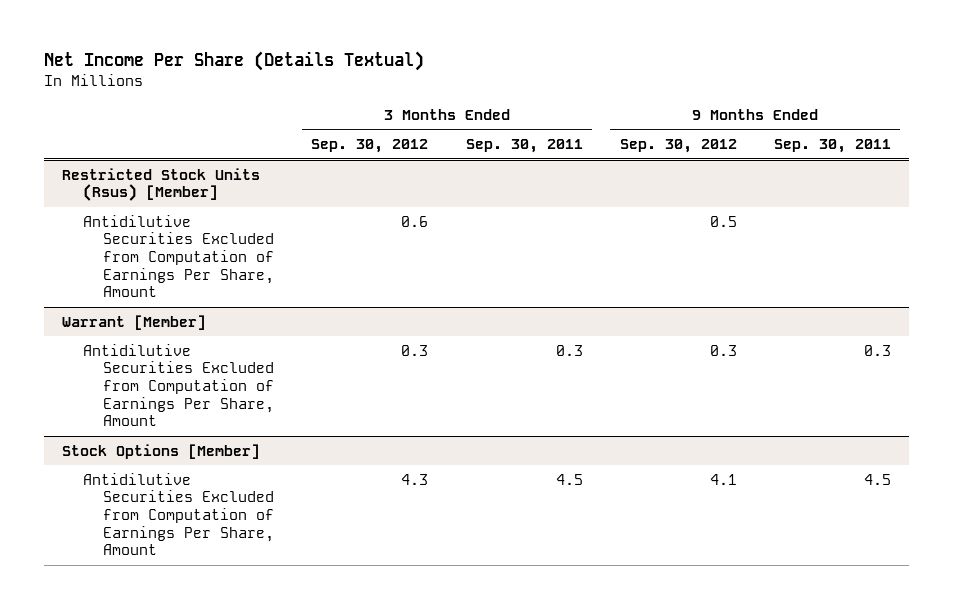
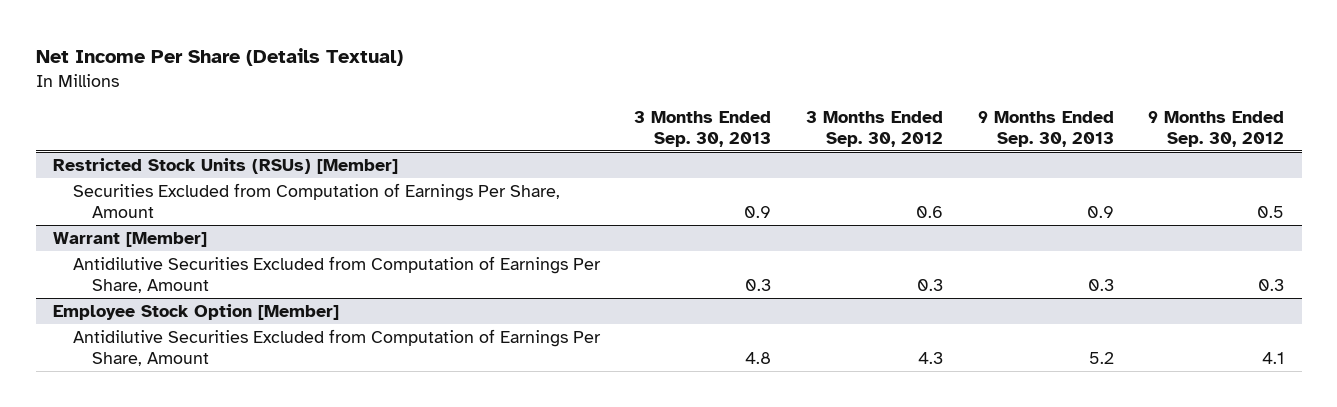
[465,139,583,154] Sep. 30, 2011 -> none
[773,139,891,154] Sep. 30, 2011 -> none
none -> [634,110,772,148] 3 Months Ended Sep. 30, 2013
none -> [977,110,1114,148] 9 Months Ended Sep. 30, 2013
[62,167,261,202] Restricted Stock Units (Rsus) [Member] -> [52,157,398,174] Restricted Stock Units (RSUs) [Member]
[82,214,275,298] Antidilutive Securities Excluded from Computation of Earnings Per Share, Amount -> [72,182,560,218] Securities Excluded from Computation of Earnings Per Share, Amount
[62,443,261,459] Stock Options [Member] -> [52,303,339,320] Employee Stock Option [Member]

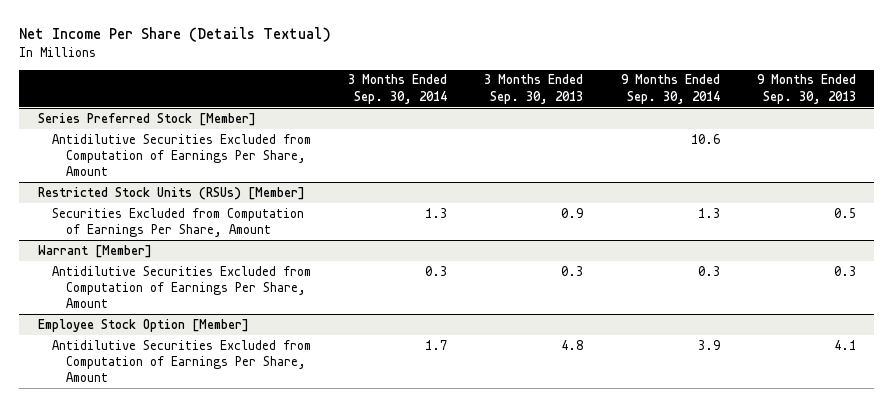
[806,110,944,148] 3 Months Ended Sep. 30, 2012 -> none
[1148,110,1285,148] 9 Months Ended Sep. 30, 2012 -> none
none -> [347,74,447,104] 3 Months Ended Sep. 30, 2014
none -> [620,74,720,104] 9 Months Ended Sep. 30, 2014
none -> [37,112,256,126] Series Preferred Stock [Member]
none -> [51,133,311,177] Antidilutive Securities Excluded from Computation of Earnings Per Share, Amount
[1086,205,1114,218] 0.9 -> [833,207,856,218] 0.5
[1088,351,1114,364] 5.2 -> [833,339,856,350] 4.1

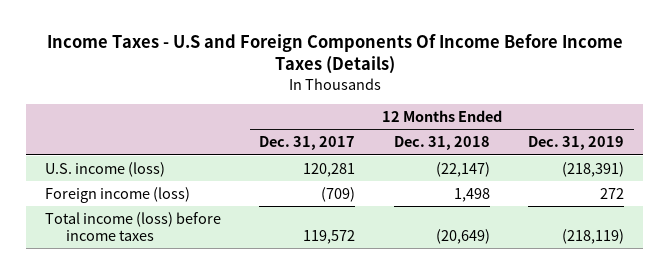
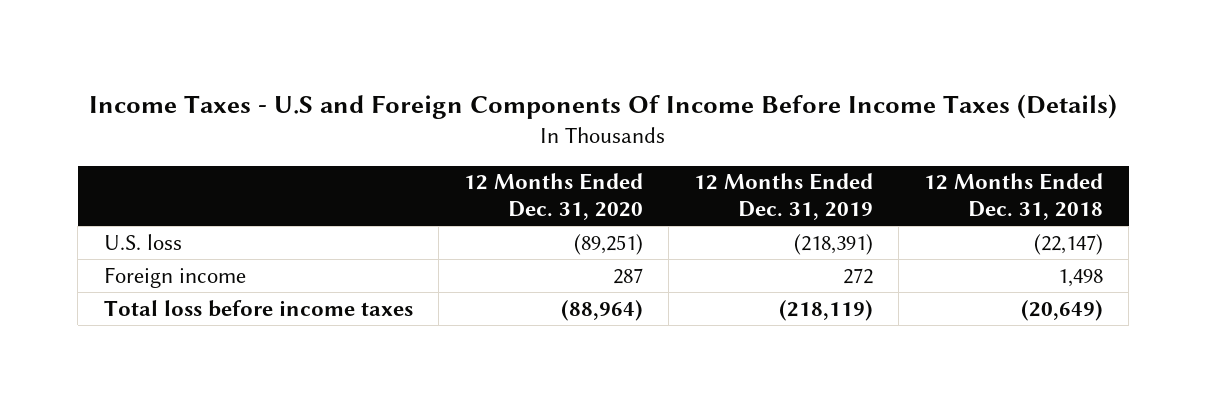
[259,136,356,151] Dec. 31, 2017 -> none
none -> [463,173,643,221] 12 Months Ended Dec. 31, 2020
[45,161,166,177] U.S. income (loss) -> [103,233,182,250] U.S. loss
[45,186,191,203] Foreign income (loss) -> [103,266,246,288] Foreign income
[45,211,222,241] Total income (loss) before income taxes -> [103,299,413,317] Total loss before income taxes

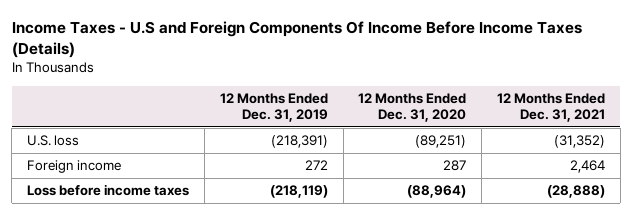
[924,173,1104,221] 12 Months Ended Dec. 31, 2018 -> none
none -> [497,92,606,122] 12 Months Ended Dec. 31, 2021
[103,299,413,317] Total loss before income taxes -> [27,184,190,197] Loss before income taxes

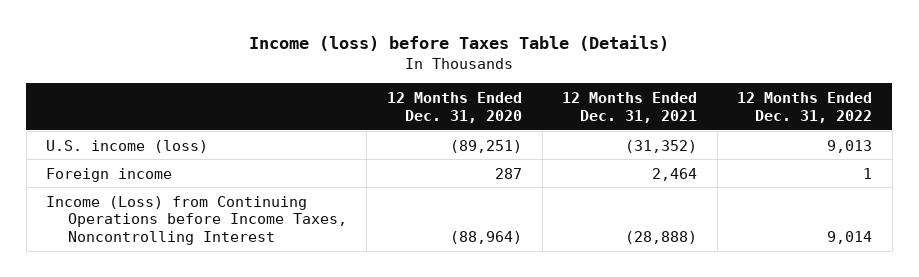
[11,20,582,58] Income Taxes - U.S and Foreign Components Of Income Before Income Taxes (Details) -> [249,34,670,51] Income (loss) before Taxes Table (Details)
[219,92,328,122] 12 Months Ended Dec. 31, 2019 -> none
none -> [737,91,873,123] 12 Months Ended Dec. 31, 2022
[27,135,80,147] U.S. loss -> [46,139,209,153] U.S. income (loss)
[27,184,190,197] Loss before income taxes -> [46,195,347,246] Income (Loss) from Continuing Operations before Income Taxes, Noncontrolling Interest

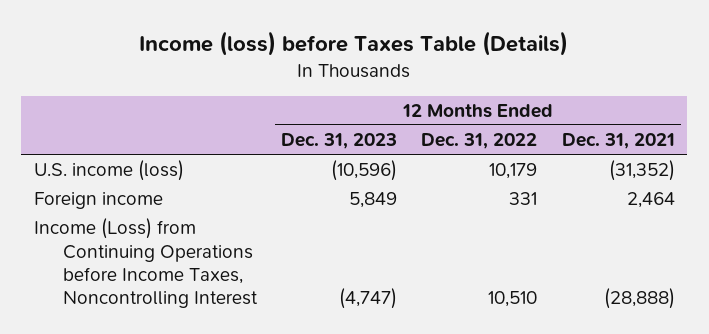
[387,91,523,123] 12 Months Ended Dec. 31, 2020 -> none
none -> [281,133,398,150] Dec. 31, 2023
[827,139,873,153] 9,013 -> [489,163,538,180] 10,179
[863,167,873,179] 1 -> [509,192,538,206] 331
[827,231,873,245] 9,014 -> [488,291,538,308] 10,510

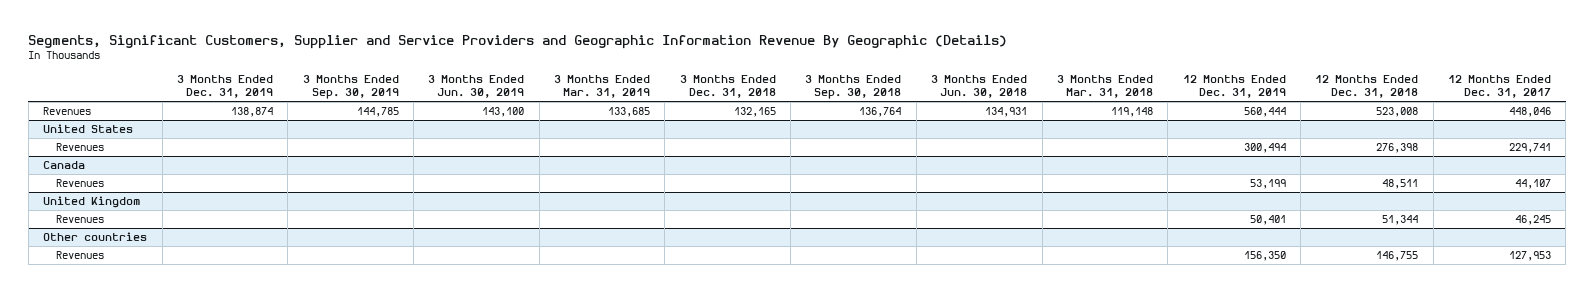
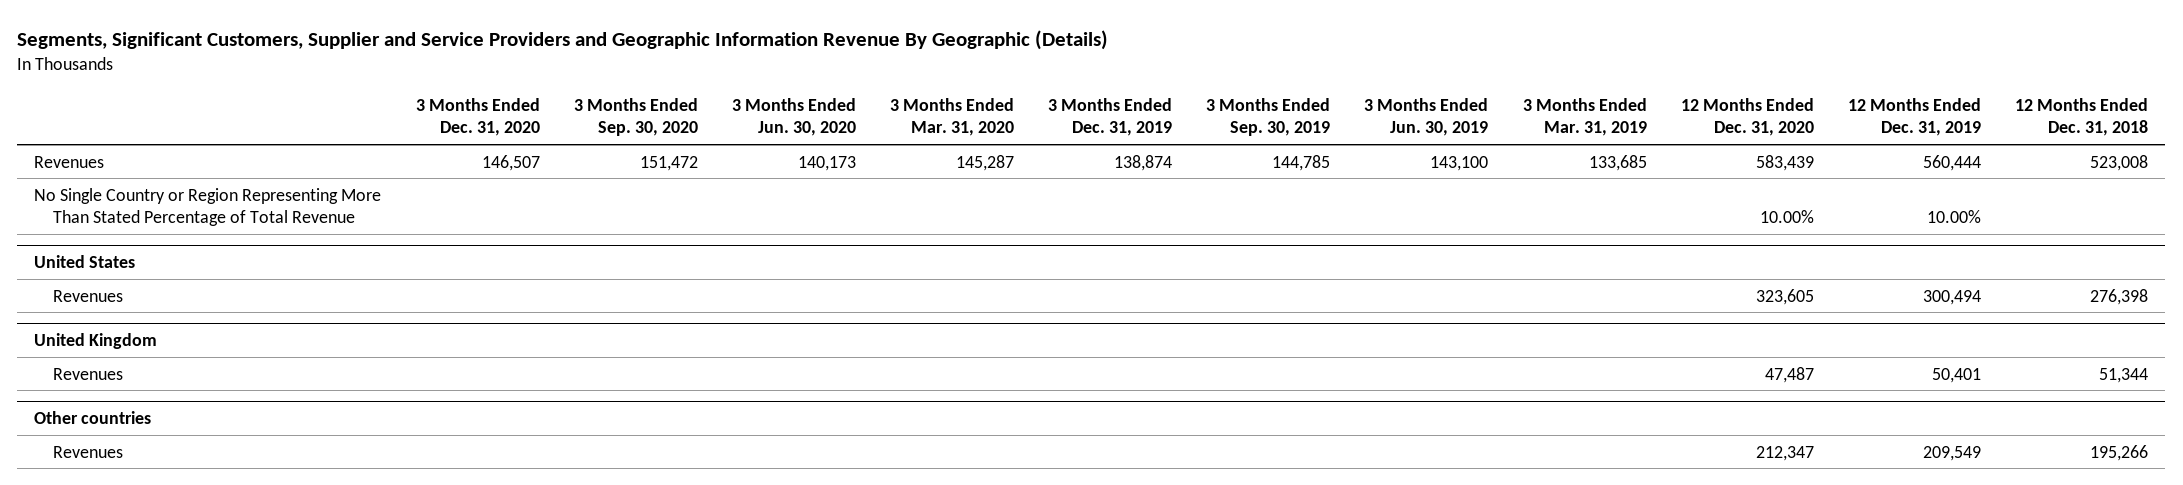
[679,75,776,99] 3 Months Ended Dec. 31, 2018 -> none
[805,75,902,100] 3 Months Ended Sep. 30, 2018 -> none
[931,75,1028,99] 3 Months Ended Jun. 30, 2018 -> none
[1056,75,1153,99] 3 Months Ended Mar. 31, 2018 -> none
[1447,75,1551,99] 12 Months Ended Dec. 31, 2017 -> none
none -> [415,98,540,137] 3 Months Ended Dec. 31, 2020
none -> [573,98,698,137] 3 Months Ended Sep. 30, 2020
none -> [731,98,856,137] 3 Months Ended Jun. 30, 2020
none -> [890,98,1015,137] 3 Months Ended Mar. 31, 2020
none -> [1680,98,1814,137] 12 Months Ended Dec. 31, 2020
none -> [34,187,382,226] No Single Country or Region Representing More Than Stated Percentage of Total Revenue
[43,161,86,170] Canada -> none
[56,179,105,188] Revenues -> none
[1243,251,1286,262] 156,350 -> [1922,445,1981,461] 209,549
[1376,251,1419,262] 146,755 -> [2090,444,2149,461] 195,266

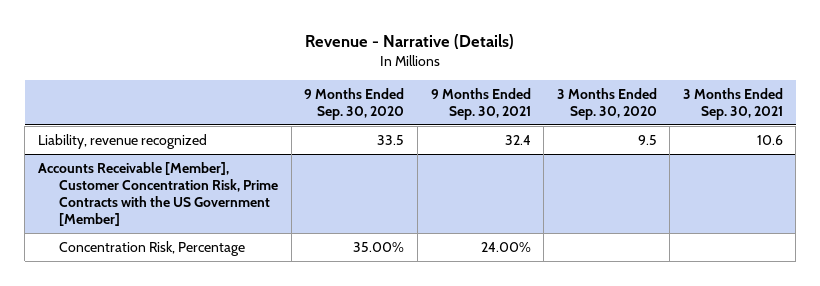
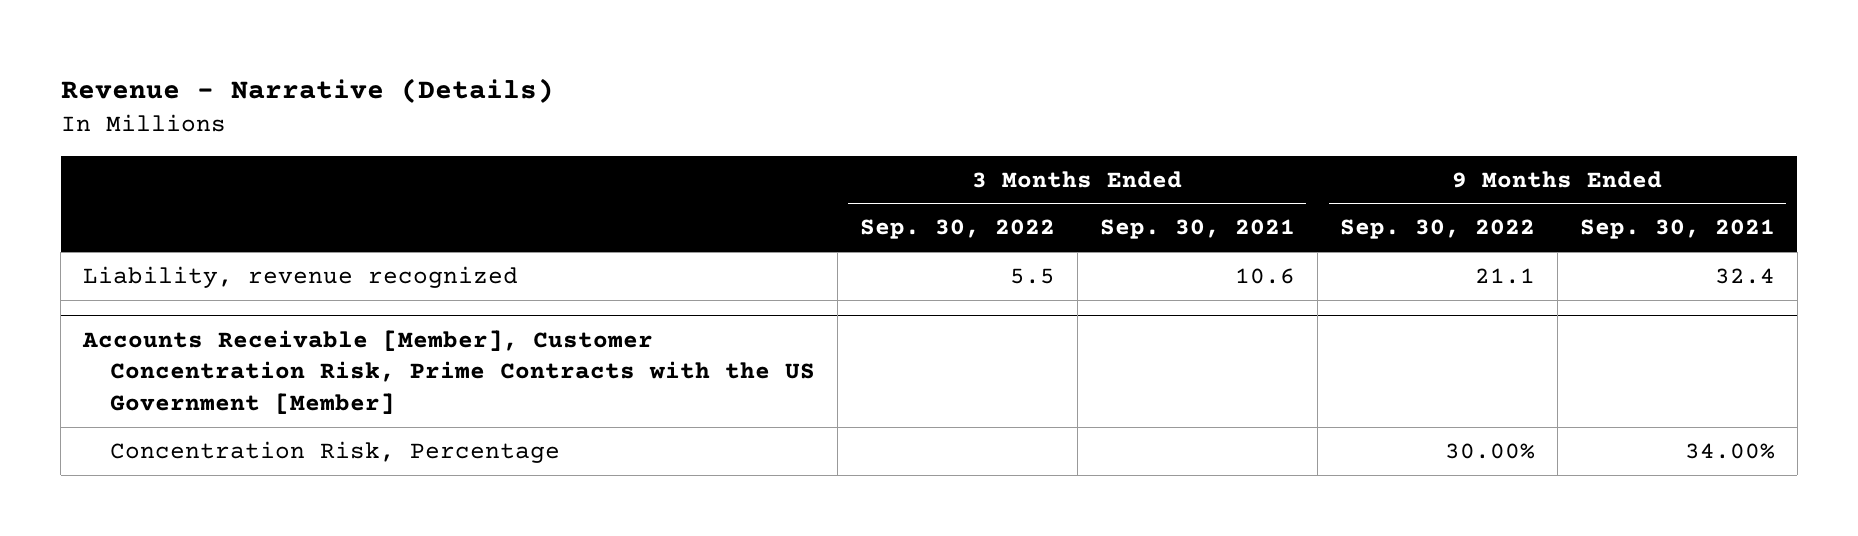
[304,87,405,120] 9 Months Ended Sep. 30, 2020 -> none
[556,87,657,120] 3 Months Ended Sep. 30, 2020 -> none
none -> [859,219,1055,240] Sep. 30, 2022
none -> [1339,219,1535,240] Sep. 30, 2022
[480,242,531,253] 24.00% -> [1684,443,1775,460] 34.00%

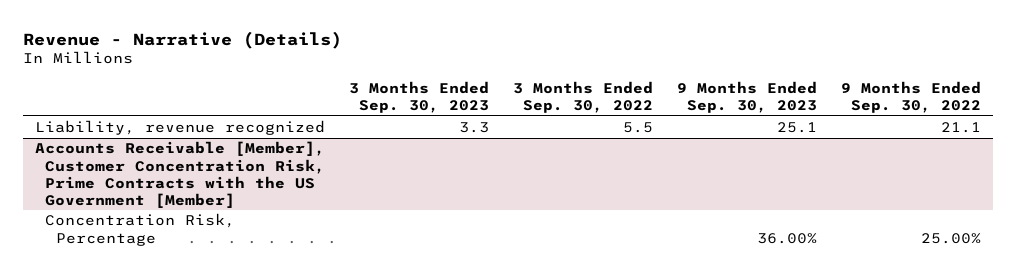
[1099,219,1295,240] Sep. 30, 2021 -> none
[1579,219,1775,240] Sep. 30, 2021 -> none
none -> [349,80,490,113] 3 Months Ended Sep. 30, 2023
none -> [676,80,817,113] 9 Months Ended Sep. 30, 2023
[1444,443,1535,460] 30.00% -> [920,232,981,244] 25.00%

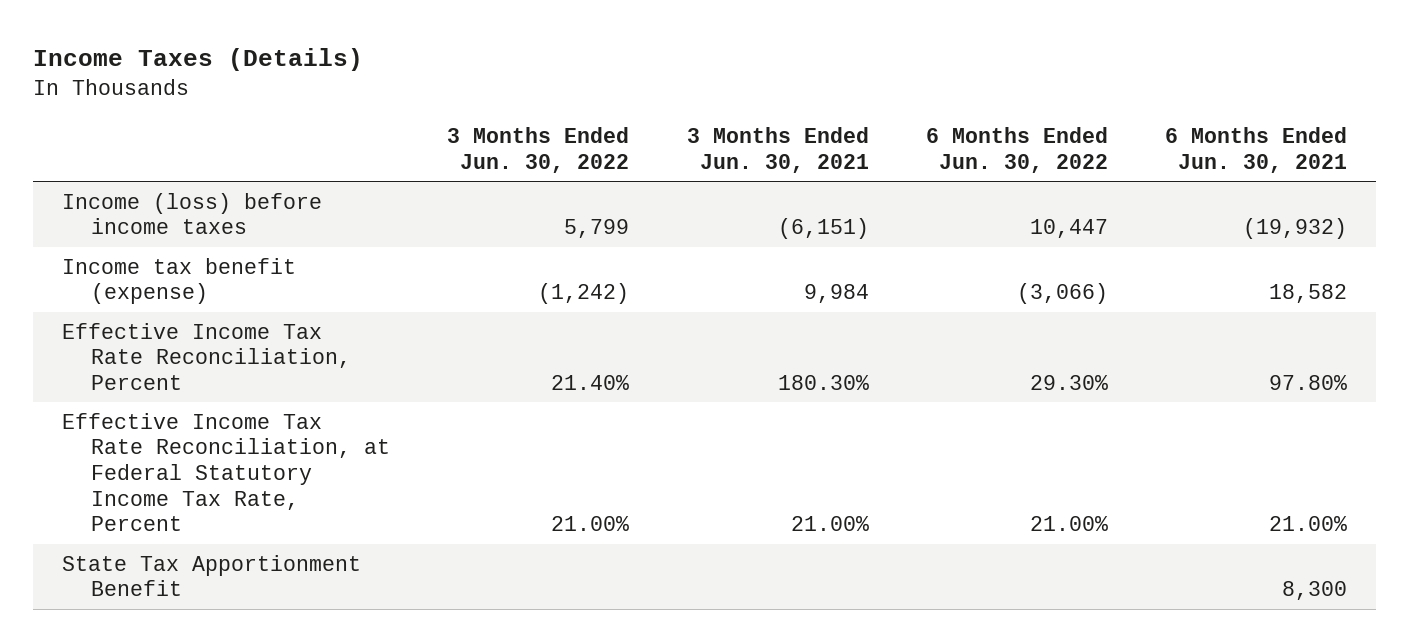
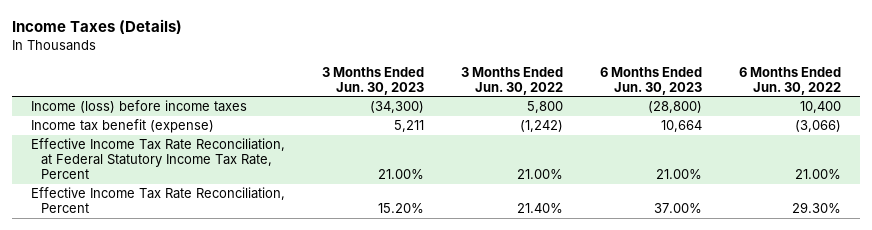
[686,126,869,173] 3 Months Ended Jun. 30, 2021 -> none
[1165,126,1348,173] 6 Months Ended Jun. 30, 2021 -> none
none -> [321,66,424,95] 3 Months Ended Jun. 30, 2023
none -> [600,66,703,95] 6 Months Ended Jun. 30, 2023
[564,219,630,239] 5,799 -> [526,101,563,114] 5,800
[1029,219,1108,239] 10,447 -> [800,101,842,114] 10,400
[61,554,361,597] State Tax Apportionment Benefit -> none
[61,322,351,390] Effective Income Tax Rate Reconciliation, Percent -> [30,187,285,214] Effective Income Tax Rate Reconciliation, Percent

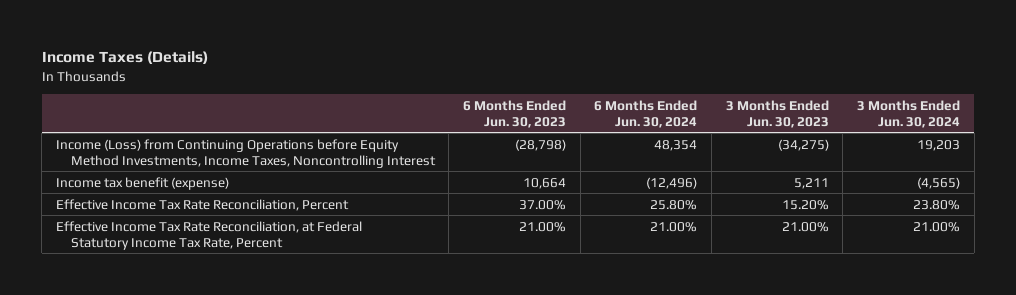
[460,66,563,95] 3 Months Ended Jun. 30, 2022 -> none
[739,66,842,95] 6 Months Ended Jun. 30, 2022 -> none
none -> [594,99,698,128] 6 Months Ended Jun. 30, 2024
none -> [856,99,960,128] 3 Months Ended Jun. 30, 2024
[30,100,247,114] Income (loss) before income taxes -> none
none -> [55,138,436,168] Income (Loss) from Continuing Operations before Equity Method Investments, Income Taxes, Noncontrolling Interest
[30,138,285,180] Effective Income Tax Rate Reconciliation, at Federal Statutory Income Tax Rate, Percent -> [55,220,362,250] Effective Income Tax Rate Reconciliation, at Federal Statutory Income Tax Rate, Percent

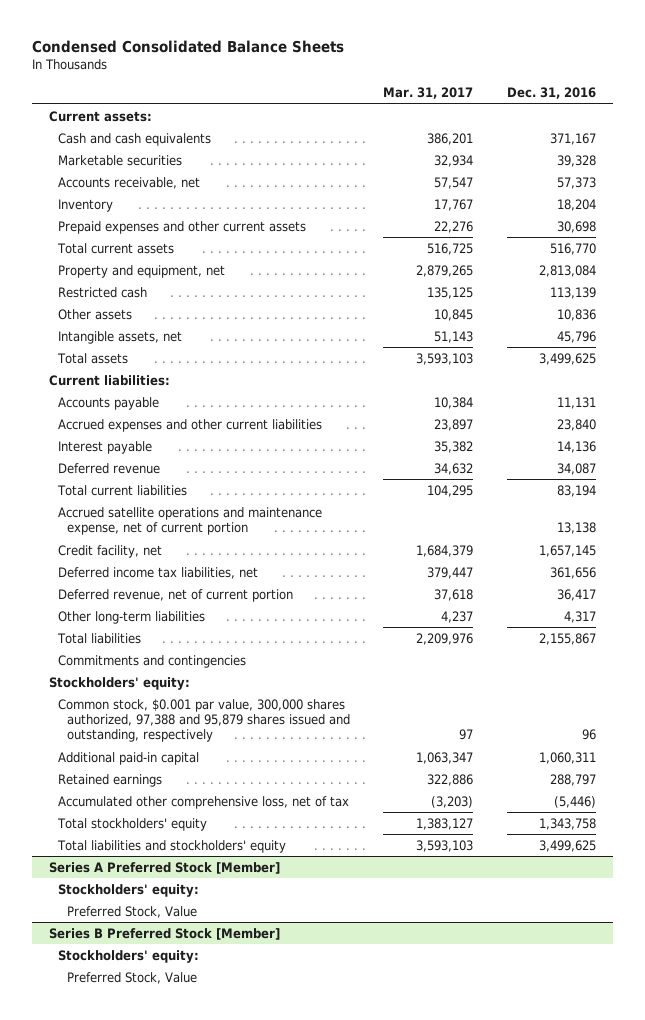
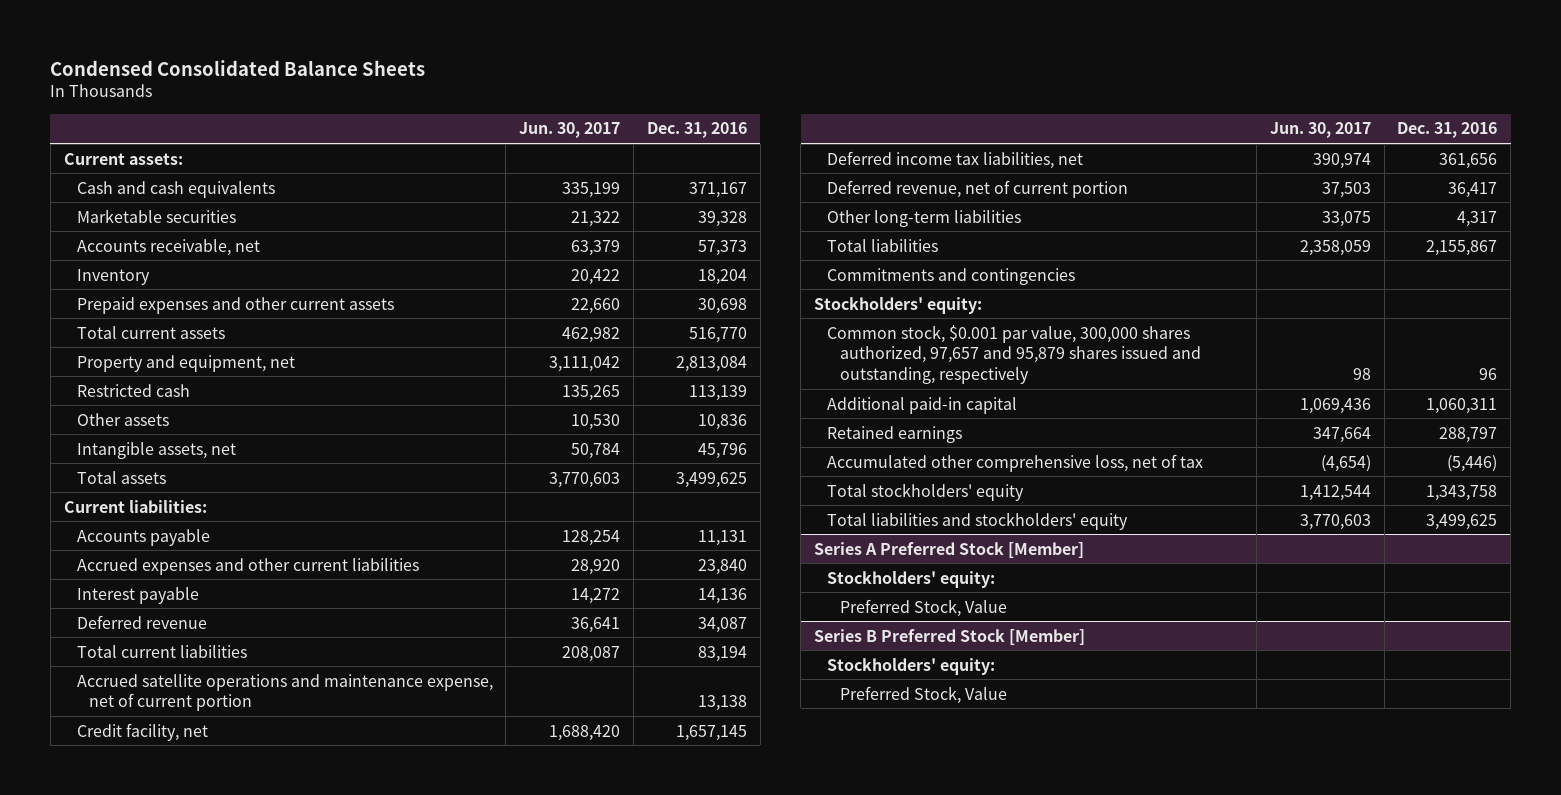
[383,86,474,99] Mar. 31, 2017 -> none
none -> [519,122,621,139] Jun. 30, 2017
[57,698,350,743] Common stock, $0.001 par value, 300,000 shares authorized, 97,388 and 95,879 shares issued and outstanding, respectively -> [826,324,1201,385] Common stock, $0.001 par value, 300,000 shares authorized, 97,657 and 95,879 shares issued and outstanding, respectively

